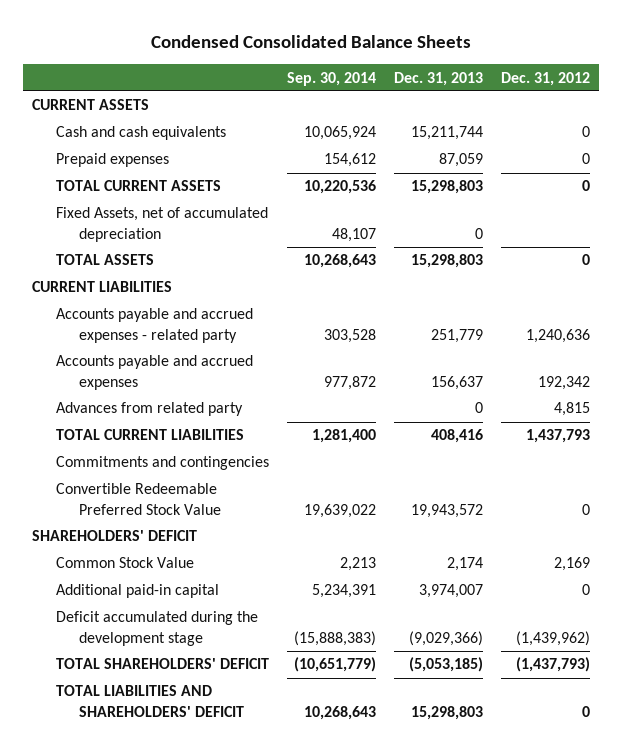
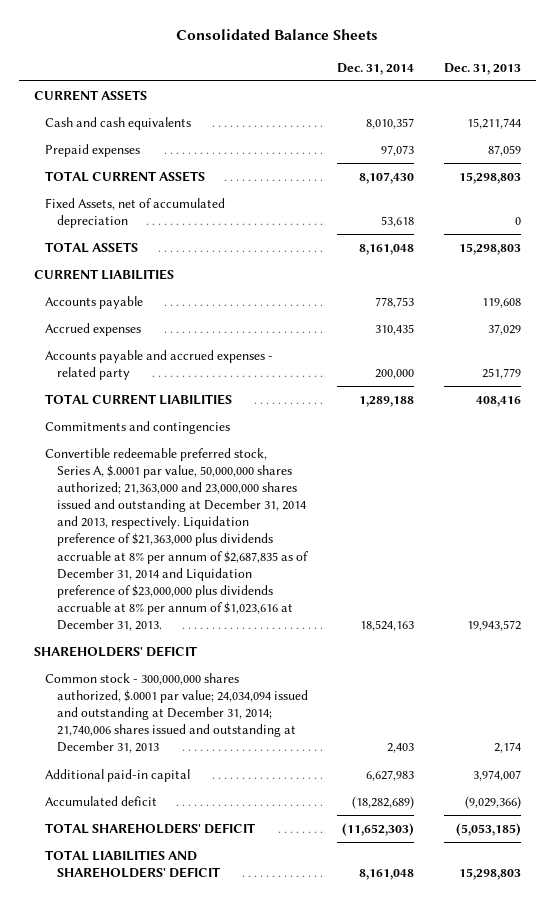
[150,35,471,49] Condensed Consolidated Balance Sheets -> [176,29,379,41] Consolidated Balance Sheets
[286,71,376,86] Sep. 30, 2014 -> none
[500,71,590,86] Dec. 31, 2012 -> none
none -> [337,62,415,75] Dec. 31, 2014
none -> [45,295,144,309] Accounts payable
none -> [45,322,142,336] Accrued expenses
[55,355,253,391] Accounts payable and accrued expenses -> none
[55,402,243,417] Advances from related party -> none
[55,483,221,516] Convertible Redeemable Preferred Stock Value -> [45,447,308,631] Convertible redeemable preferred stock, Series A, $.0001 par value, 50,000,000 shares authorized; 21,363,000 and 23,000,000 shares issued and outstanding at December 31, 2014 and 2013, respectively. Liquidation preference of $21,363,000 plus dividends accruable at 8% per annum of $2,687,835 as of December 31, 2014 and Liquidation preference of $23,000,000 plus dividends accruable at 8% per annum of $1,023,616 at December 31, 2013.
[55,557,194,569] Common Stock Value -> [45,672,308,754] Common stock - 300,000,000 shares authorized, $.0001 par value; 24,034,094 issued and outstanding at December 31, 2014; 21,740,006 shares issued and outstanding at December 31, 2013
[55,611,258,647] Deficit accumulated during the development stage -> [45,795,158,806] Accumulated deficit

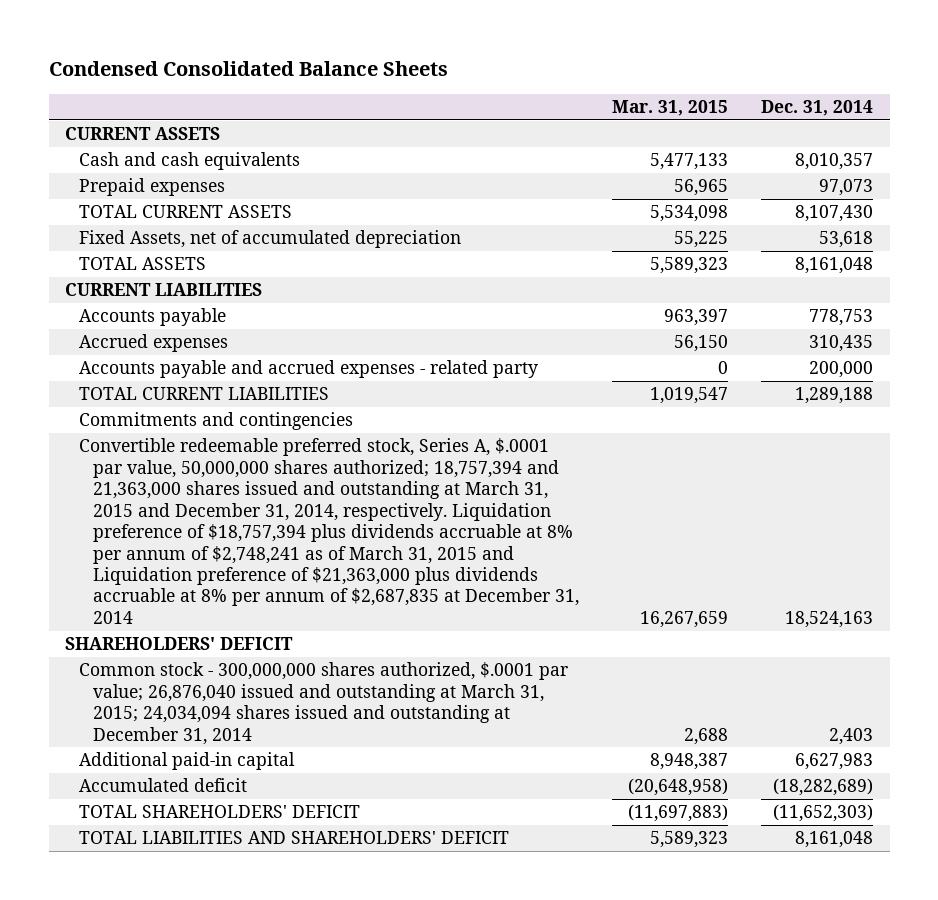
[176,29,379,41] Consolidated Balance Sheets -> [48,61,448,77] Condensed Consolidated Balance Sheets
[443,62,521,75] Dec. 31, 2013 -> none
none -> [612,99,729,116] Mar. 31, 2015
[45,447,308,631] Convertible redeemable preferred stock, Series A, $.0001 par value, 50,000,000 shares authorized; 21,363,000 and 23,000,000 shares issued and outstanding at December 31, 2014 and 2013, respectively. Liquidation preference of $21,363,000 plus dividends accruable at 8% per annum of $2,687,835 as of December 31, 2014 and Liquidation preference of $23,000,000 plus dividends accruable at 8% per annum of $1,023,616 at December 31, 2013. -> [79,438,580,624] Convertible redeemable preferred stock, Series A, $.0001 par value, 50,000,000 shares authorized; 18,757,394 and 21,363,000 shares issued and outstanding at March 31, 2015 and December 31, 2014, respectively. Liquidation preference of $18,757,394 plus dividends accruable at 8% per annum of $2,748,241 as of March 31, 2015 and Liquidation preference of $21,363,000 plus dividends accruable at 8% per annum of $2,687,835 at December 31, 2014
[45,672,308,754] Common stock - 300,000,000 shares authorized, $.0001 par value; 24,034,094 issued and outstanding at December 31, 2014; 21,740,006 shares issued and outstanding at December 31, 2013 -> [79,662,569,745] Common stock - 300,000,000 shares authorized, $.0001 par value; 26,876,040 issued and outstanding at March 31, 2015; 24,034,094 shares issued and outstanding at December 31, 2014

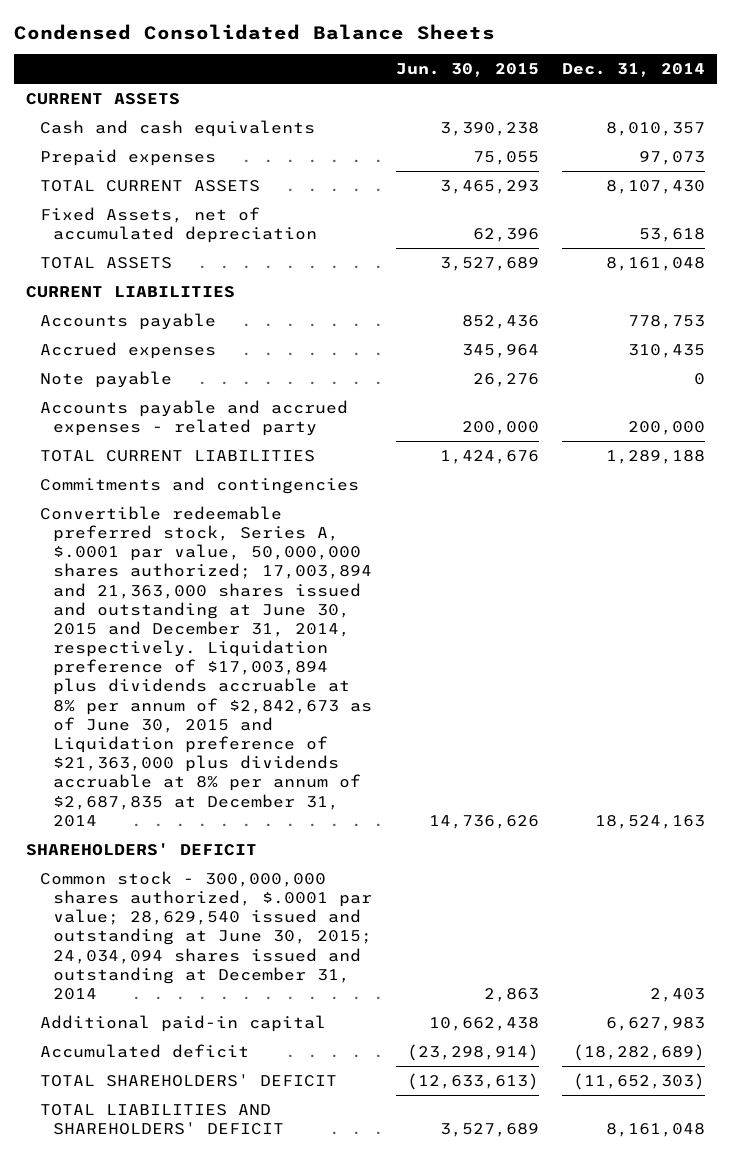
[612,99,729,116] Mar. 31, 2015 -> none
none -> [395,63,539,78] Jun. 30, 2015
none -> [39,370,172,388] Note payable
[79,438,580,624] Convertible redeemable preferred stock, Series A, $.0001 par value, 50,000,000 shares authorized; 18,757,394 and 21,363,000 shares issued and outstanding at March 31, 2015 and December 31, 2014, respectively. Liquidation preference of $18,757,394 plus dividends accruable at 8% per annum of $2,748,241 as of March 31, 2015 and Liquidation preference of $21,363,000 plus dividends accruable at 8% per annum of $2,687,835 at December 31, 2014 -> [39,505,373,827] Convertible redeemable preferred stock, Series A, $.0001 par value, 50,000,000 shares authorized; 17,003,894 and 21,363,000 shares issued and outstanding at June 30, 2015 and December 31, 2014, respectively. Liquidation preference of $17,003,894 plus dividends accruable at 8% per annum of $2,842,673 as of June 30, 2015 and Liquidation preference of $21,363,000 plus dividends accruable at 8% per annum of $2,687,835 at December 31, 2014
[79,662,569,745] Common stock - 300,000,000 shares authorized, $.0001 par value; 26,876,040 issued and outstanding at March 31, 2015; 24,034,094 shares issued and outstanding at December 31, 2014 -> [39,870,373,1000] Common stock - 300,000,000 shares authorized, $.0001 par value; 28,629,540 issued and outstanding at June 30, 2015; 24,034,094 shares issued and outstanding at December 31, 2014

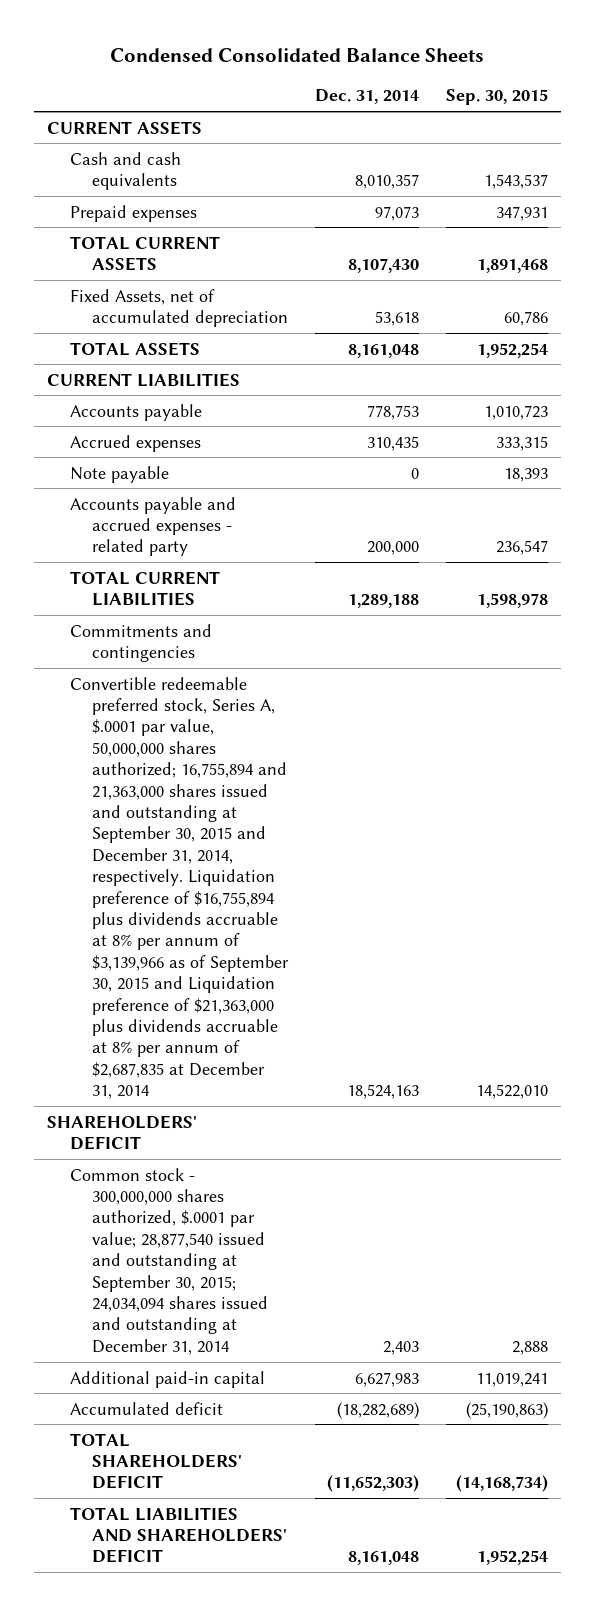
[395,63,539,78] Jun. 30, 2015 -> none
none -> [445,89,548,106] Sep. 30, 2015
[39,505,373,827] Convertible redeemable preferred stock, Series A, $.0001 par value, 50,000,000 shares authorized; 17,003,894 and 21,363,000 shares issued and outstanding at June 30, 2015 and December 31, 2014, respectively. Liquidation preference of $17,003,894 plus dividends accruable at 8% per annum of $2,842,673 as of June 30, 2015 and Liquidation preference of $21,363,000 plus dividends accruable at 8% per annum of $2,687,835 at December 31, 2014 -> [69,676,290,1100] Convertible redeemable preferred stock, Series A, $.0001 par value, 50,000,000 shares authorized; 16,755,894 and 21,363,000 shares issued and outstanding at September 30, 2015 and December 31, 2014, respectively. Liquidation preference of $16,755,894 plus dividends accruable at 8% per annum of $3,139,966 as of September 30, 2015 and Liquidation preference of $21,363,000 plus dividends accruable at 8% per annum of $2,687,835 at December 31, 2014
[39,870,373,1000] Common stock - 300,000,000 shares authorized, $.0001 par value; 28,629,540 issued and outstanding at June 30, 2015; 24,034,094 shares issued and outstanding at December 31, 2014 -> [69,1167,269,1355] Common stock - 300,000,000 shares authorized, $.0001 par value; 28,877,540 issued and outstanding at September 30, 2015; 24,034,094 shares issued and outstanding at December 31, 2014

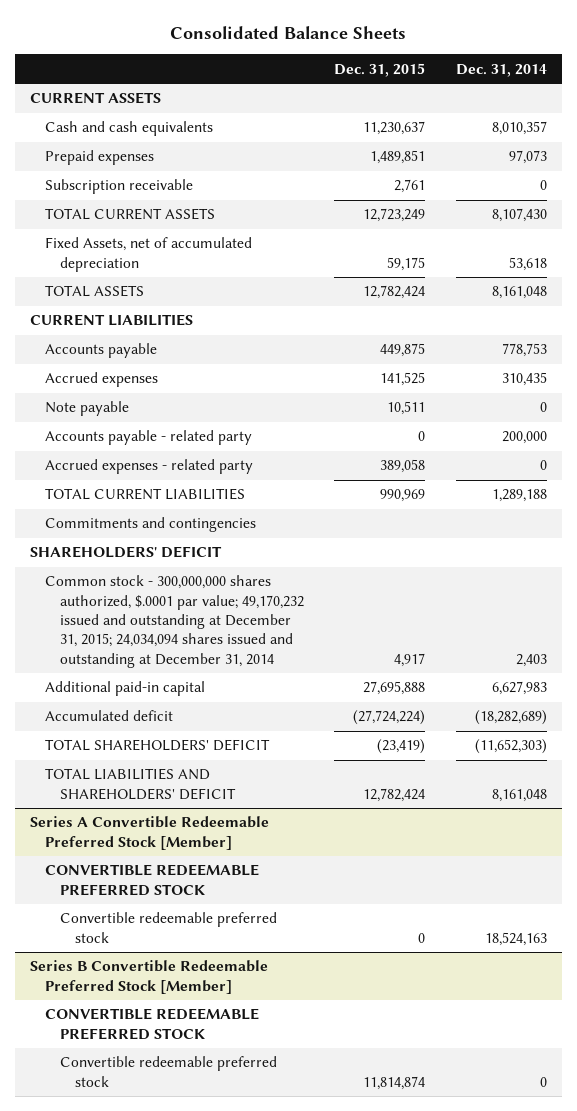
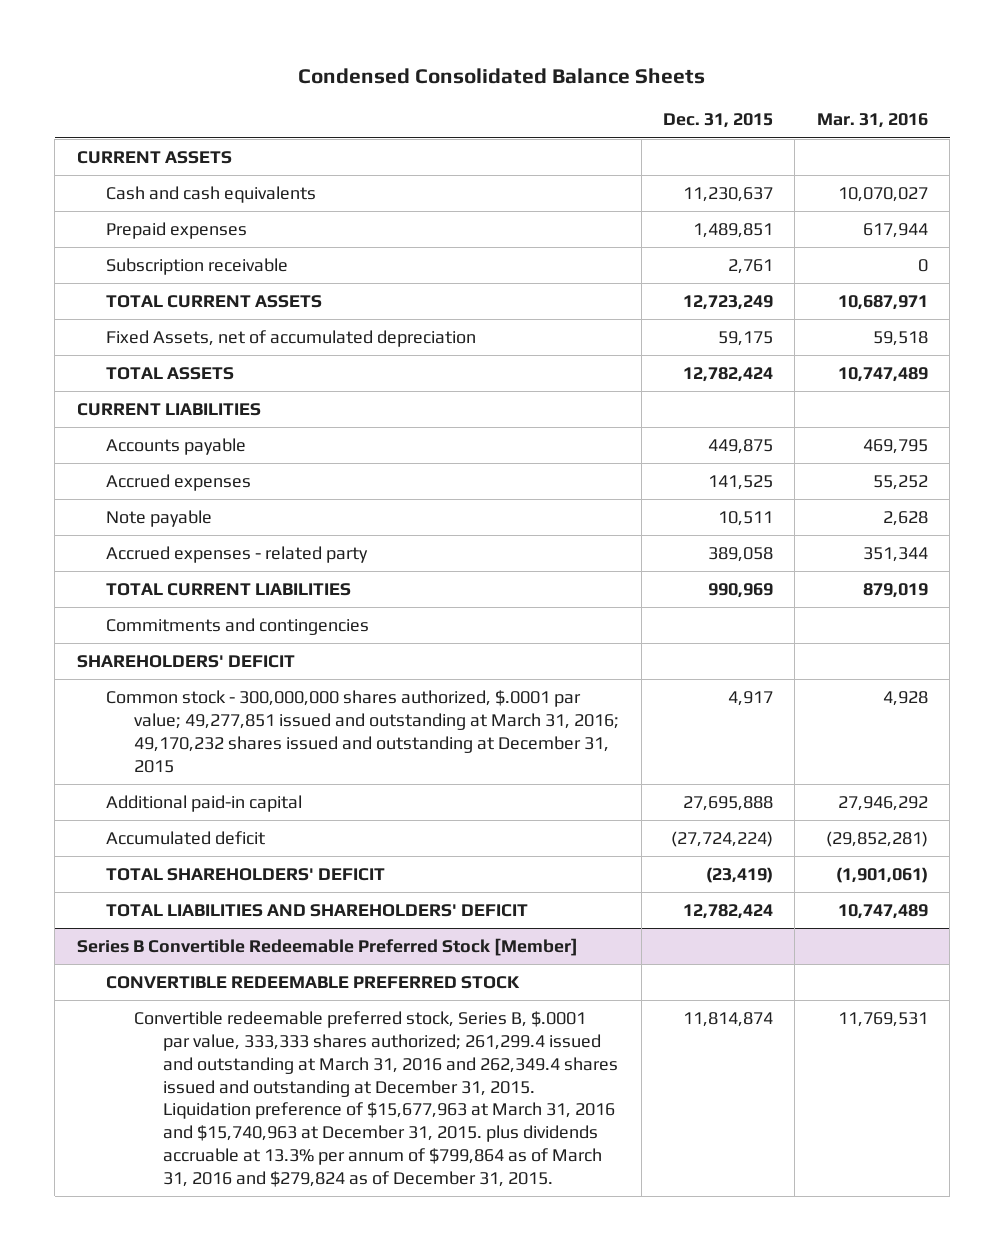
[170,25,407,39] Consolidated Balance Sheets -> [298,68,706,85] Condensed Consolidated Balance Sheets
[455,63,547,77] Dec. 31, 2014 -> none
none -> [816,113,928,129] Mar. 31, 2016
[44,430,252,446] Accounts payable - related party -> none
[44,575,304,668] Common stock - 300,000,000 shares authorized, $.0001 par value; 49,170,232 issued and outstanding at December 31, 2015; 24,034,094 shares issued and outstanding at December 31, 2014 -> [105,690,620,773] Common stock - 300,000,000 shares authorized, $.0001 par value; 49,277,851 issued and outstanding at March 31, 2016; 49,170,232 shares issued and outstanding at December 31, 2015
[29,816,269,850] Series A Convertible Redeemable Preferred Stock [Member] -> none
[44,864,259,896] CONVERTIBLE REDEEMABLE PREFERRED STOCK -> none
[59,912,277,943] Convertible redeemable preferred stock -> none
[59,1056,277,1087] Convertible redeemable preferred stock -> [134,1011,619,1187] Convertible redeemable preferred stock, Series B, $.0001 par value, 333,333 shares authorized; 261,299.4 issued and outstanding at March 31, 2016 and 262,349.4 shares issued and outstanding at December 31, 2015. Liquidation preference of $15,677,963 at March 31, 2016 and $15,740,963 at December 31, 2015. plus dividends accruable at 13.3% per annum of $799,864 as of March 31, 2016 and $279,824 as of December 31, 2015.

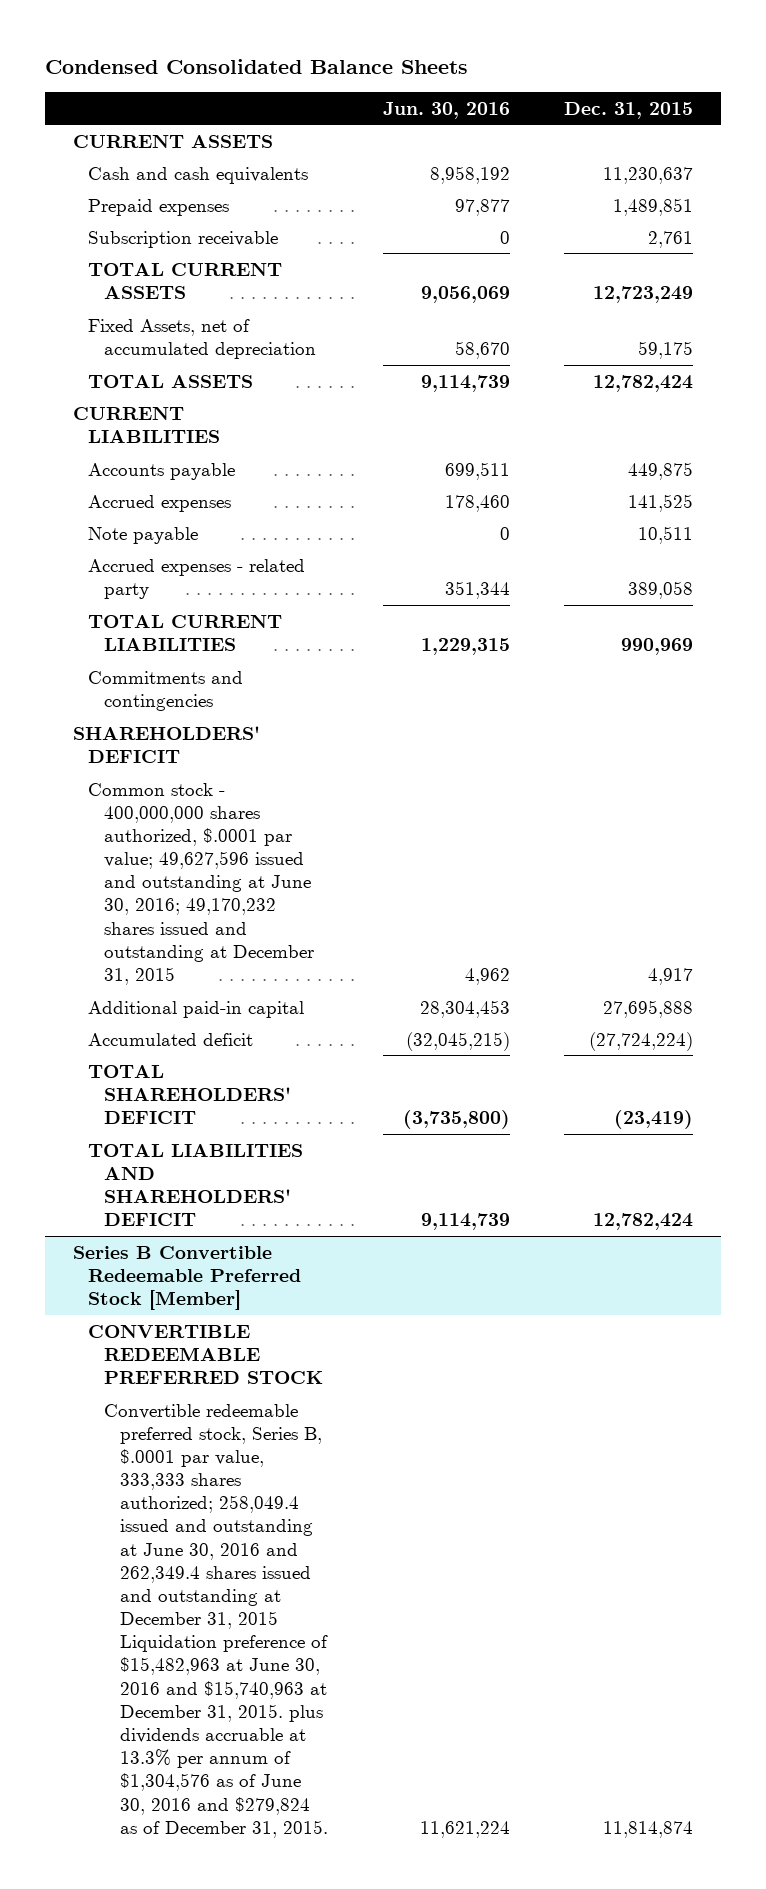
[816,113,928,129] Mar. 31, 2016 -> none
none -> [382,101,510,119] Jun. 30, 2016
[105,690,620,773] Common stock - 300,000,000 shares authorized, $.0001 par value; 49,277,851 issued and outstanding at March 31, 2016; 49,170,232 shares issued and outstanding at December 31, 2015 -> [88,782,315,985] Common stock - 400,000,000 shares authorized, $.0001 par value; 49,627,596 issued and outstanding at June 30, 2016; 49,170,232 shares issued and outstanding at December 31, 2015
[134,1011,619,1187] Convertible redeemable preferred stock, Series B, $.0001 par value, 333,333 shares authorized; 261,299.4 issued and outstanding at March 31, 2016 and 262,349.4 shares issued and outstanding at December 31, 2015. Liquidation preference of $15,677,963 at March 31, 2016 and $15,740,963 at December 31, 2015. plus dividends accruable at 13.3% per annum of $799,864 as of March 31, 2016 and $279,824 as of December 31, 2015. -> [104,1403,328,1838] Convertible redeemable preferred stock, Series B, $.0001 par value, 333,333 shares authorized; 258,049.4 issued and outstanding at June 30, 2016 and 262,349.4 shares issued and outstanding at December 31, 2015 Liquidation preference of $15,482,963 at June 30, 2016 and $15,740,963 at December 31, 2015. plus dividends accruable at 13.3% per annum of $1,304,576 as of June 30, 2016 and $279,824 as of December 31, 2015.

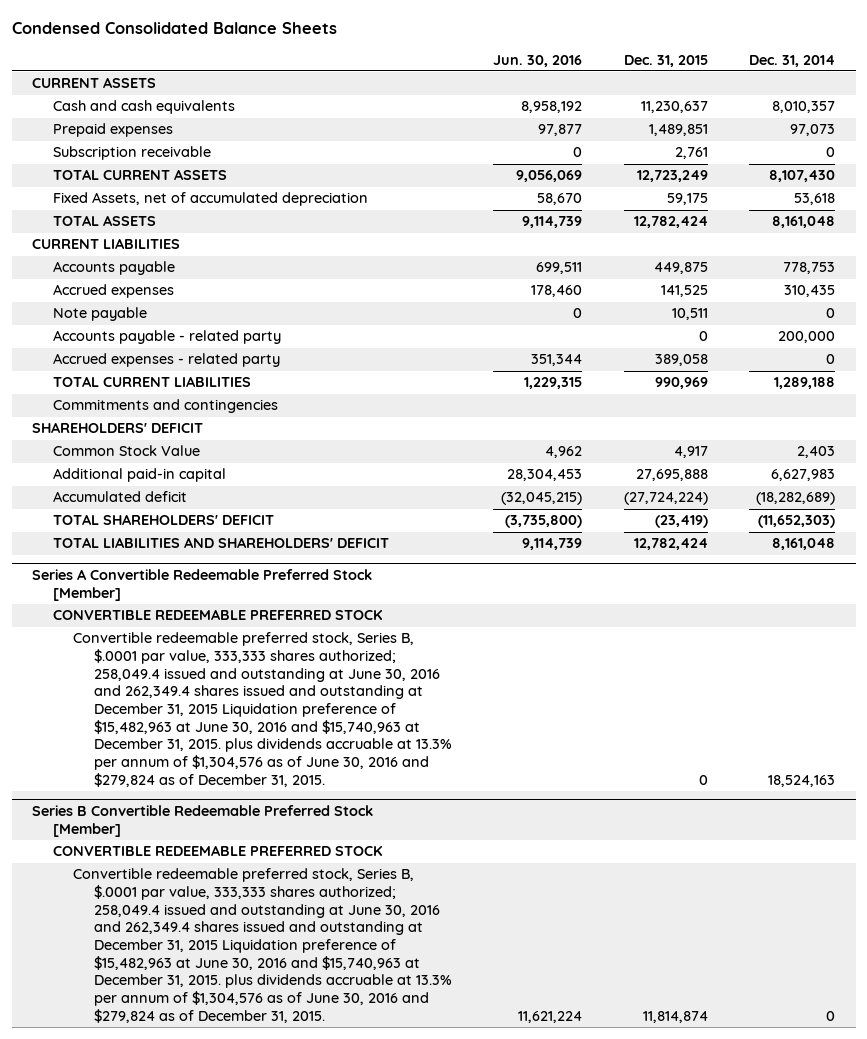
none -> [749,54,836,67] Dec. 31, 2014
none -> [52,330,281,345] Accounts payable - related party
[88,782,315,985] Common stock - 400,000,000 shares authorized, $.0001 par value; 49,627,596 issued and outstanding at June 30, 2016; 49,170,232 shares issued and outstanding at December 31, 2015 -> [52,445,200,457] Common Stock Value
none -> [32,569,373,601] Series A Convertible Redeemable Preferred Stock [Member]
none -> [52,609,383,621] CONVERTIBLE REDEEMABLE PREFERRED STOCK
none -> [73,632,452,787] Convertible redeemable preferred stock, Series B, $.0001 par value, 333,333 shares authorized; 258,049.4 issued and outstanding at June 30, 2016 and 262,349.4 shares issued and outstanding at December 31, 2015 Liquidation preference of $15,482,963 at June 30, 2016 and $15,740,963 at December 31, 2015. plus dividends accruable at 13.3% per annum of $1,304,576 as of June 30, 2016 and $279,824 as of December 31, 2015.

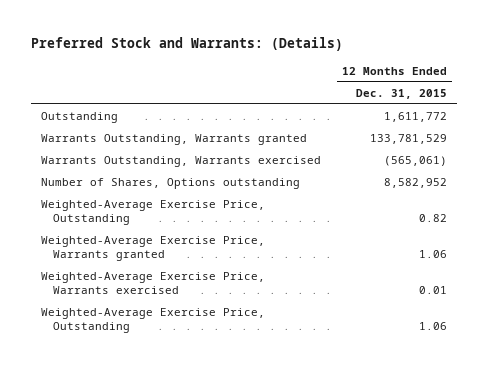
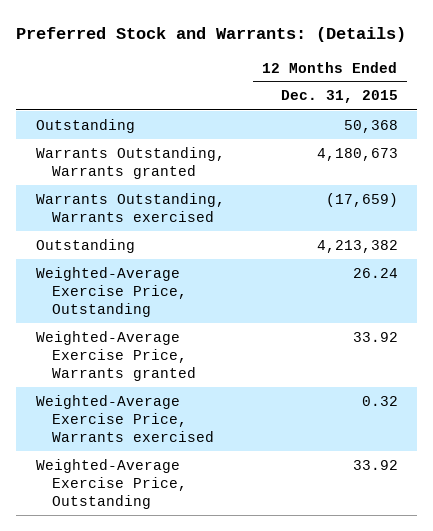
[41,178,301,190] Number of Shares, Options outstanding -> none
[384,112,448,123] 1,611,772 -> [343,119,398,133] 50,368
[370,134,448,145] 133,781,529 -> [316,147,398,161] 4,180,673
[384,156,448,167] (565,061) -> [325,192,398,207] (17,659)
none -> [35,238,135,253] Outstanding
[419,213,448,222] 0.82 -> [352,267,398,278] 26.24
[419,249,448,258] 1.06 -> [352,331,398,342] 33.92
[419,285,448,294] 0.01 -> [361,395,398,406] 0.32
[419,321,448,330] 1.06 -> [352,459,398,470] 33.92

